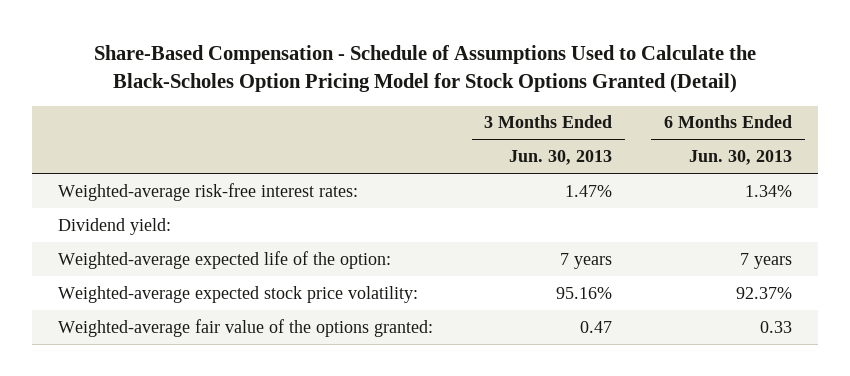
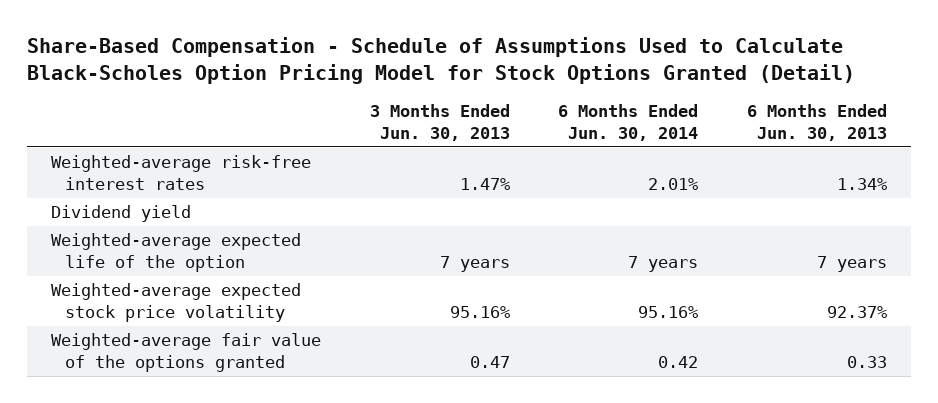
[93,45,756,93] Share-Based Compensation - Schedule of Assumptions Used to Calculate the Black-Scholes Option Pricing Model for Stock Options Granted (Detail) -> [26,37,855,85] Share-Based Compensation - Schedule of Assumptions Used to Calculate Black-Scholes Option Pricing Model for Stock Options Granted (Detail)
none -> [558,104,699,142] 6 Months Ended Jun. 30, 2014
[58,182,359,201] Weighted-average risk-free interest rates: -> [51,155,312,190] Weighted-average risk-free interest rates
[58,217,172,235] Dividend yield: -> [51,205,192,223] Dividend yield
[58,250,392,269] Weighted-average expected life of the option: -> [51,233,302,272] Weighted-average expected life of the option
[58,285,419,303] Weighted-average expected stock price volatility: -> [51,283,302,322] Weighted-average expected stock price volatility
[58,318,434,337] Weighted-average fair value of the options granted: -> [51,333,322,372] Weighted-average fair value of the options granted

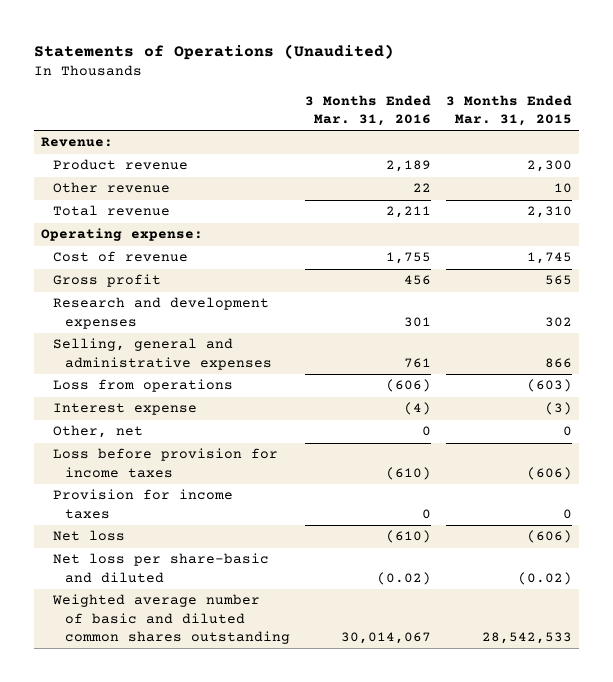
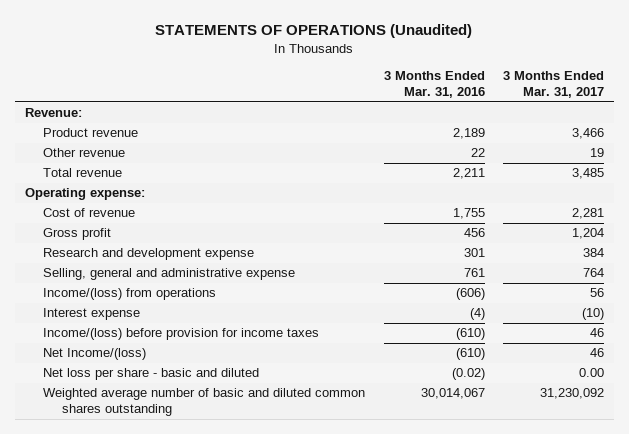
[33,43,394,60] Statements of Operations (Unaudited) -> [155,24,473,39] STATEMENTS OF OPERATIONS (Unaudited)
[445,94,572,126] 3 Months Ended Mar. 31, 2015 -> none
none -> [503,71,605,99] 3 Months Ended Mar. 31, 2017
[53,297,270,329] Research and development expenses -> [43,248,255,261] Research and development expense
[53,338,272,370] Selling, general and administrative expenses -> [43,268,296,281] Selling, general and administrative expense
[53,379,234,393] Loss from operations -> [43,288,217,301] Income/(loss) from operations
[53,425,144,439] Other, net -> none
[53,489,234,519] Provision for income taxes -> none
[53,448,279,478] Loss before provision for income taxes -> [43,328,320,341] Income/(loss) before provision for income taxes
[53,530,126,542] Net loss -> [43,348,147,361] Net Income/(loss)
[53,553,270,583] Net loss per share-basic and diluted -> [43,368,260,381] Net loss per share - basic and diluted

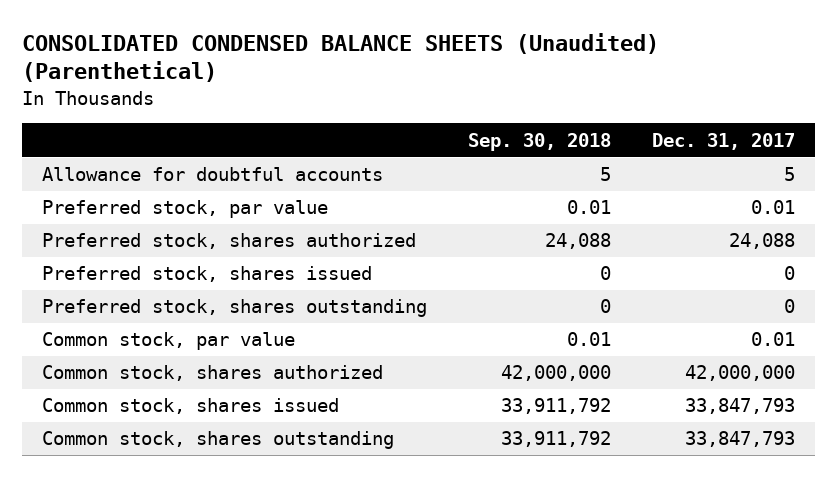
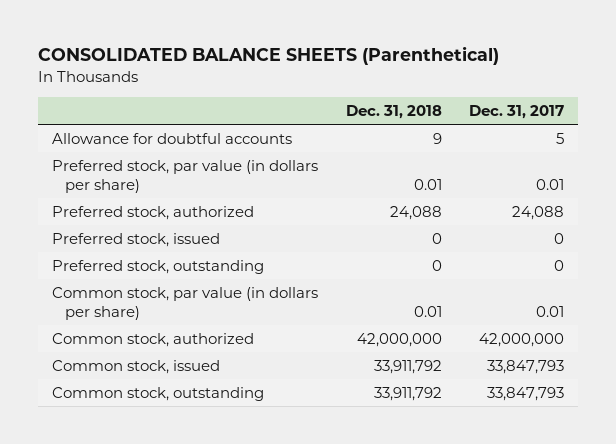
[21,32,659,83] CONSOLIDATED CONDENSED BALANCE SHEETS (Unaudited) (Parenthetical) -> [37,46,499,66] CONSOLIDATED BALANCE SHEETS (Parenthetical)
[467,132,611,151] Sep. 30, 2018 -> none
none -> [345,104,442,119] Dec. 31, 2018
[42,200,329,219] Preferred stock, par value -> [51,159,318,194] Preferred stock, par value (in dollars per share)
[42,233,417,250] Preferred stock, shares authorized -> [51,205,254,220] Preferred stock, authorized
[42,266,373,283] Preferred stock, shares issued -> [51,232,220,247] Preferred stock, issued
[42,299,428,318] Preferred stock, shares outstanding -> [51,259,264,274] Preferred stock, outstanding
[42,332,296,351] Common stock, par value -> [51,286,318,321] Common stock, par value (in dollars per share)
[42,365,384,382] Common stock, shares authorized -> [51,332,254,347] Common stock, authorized
[42,398,340,415] Common stock, shares issued -> [51,359,220,374] Common stock, issued
[42,431,395,450] Common stock, shares outstanding -> [51,386,264,401] Common stock, outstanding

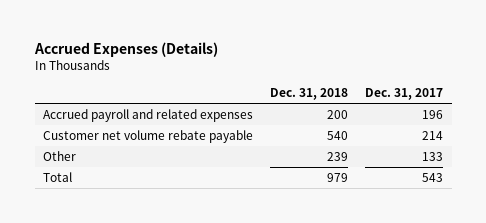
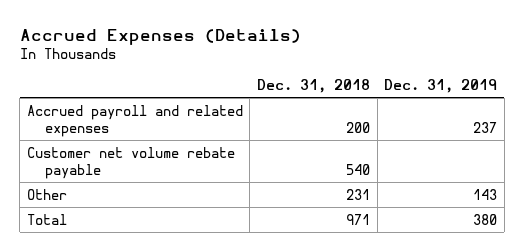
[365,88,444,101] Dec. 31, 2017 -> none
none -> [384,79,498,94] Dec. 31, 2019
[327,151,349,161] 239 -> [345,188,370,200] 231
[327,172,349,182] 979 -> [345,213,370,225] 971

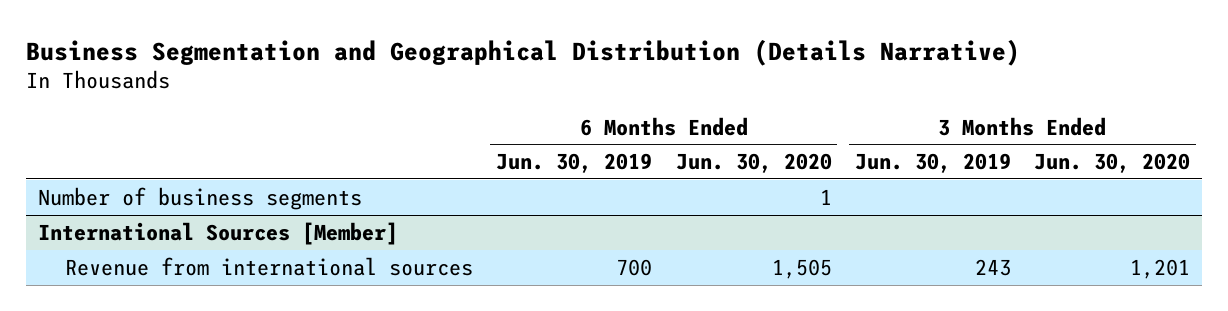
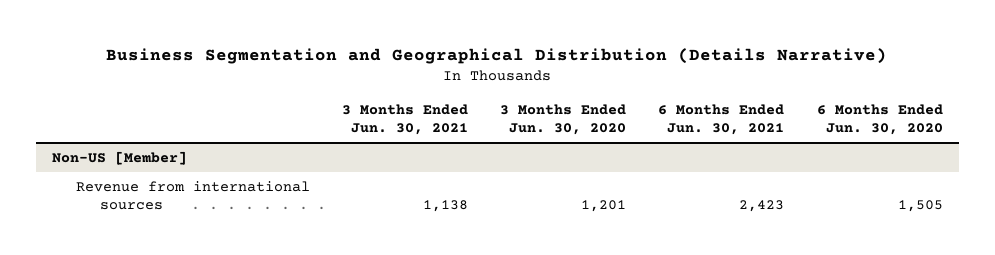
[496,153,653,174] Jun. 30, 2019 -> none
[854,153,1011,174] Jun. 30, 2019 -> none
none -> [342,104,469,136] 3 Months Ended Jun. 30, 2021
none -> [658,104,785,136] 6 Months Ended Jun. 30, 2021
[38,186,363,210] Number of business segments -> none
[38,221,399,245] International Sources [Member] -> [52,151,188,166] Non-US [Member]

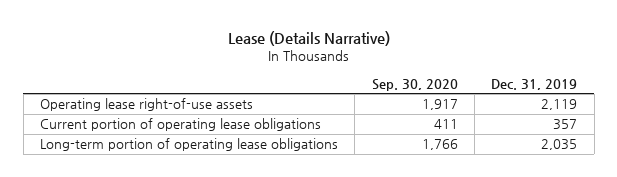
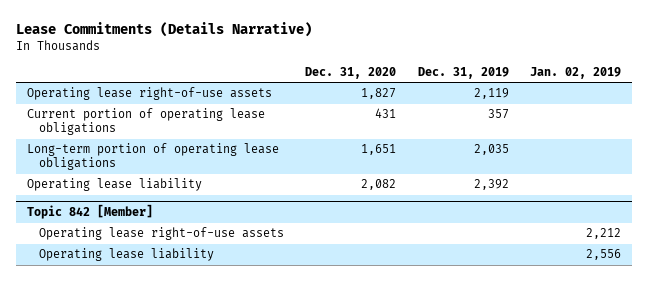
[227,31,390,47] Lease (Details Narrative) -> [15,21,312,37] Lease Commitments (Details Narrative)
[371,78,458,91] Sep. 30, 2020 -> none
none -> [305,66,397,79] Dec. 31, 2020
none -> [530,66,622,79] Jan. 02, 2019
none -> [26,178,202,192] Operating lease liability
none -> [26,204,153,220] Topic 842 [Member]
none -> [38,227,284,241] Operating lease right-of-use assets
none -> [38,248,214,262] Operating lease liability

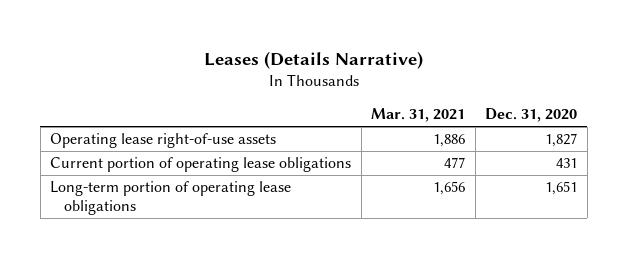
[15,21,312,37] Lease Commitments (Details Narrative) -> [203,50,423,69] Leases (Details Narrative)
[417,66,509,79] Dec. 31, 2019 -> none
[530,66,622,79] Jan. 02, 2019 -> none
none -> [371,108,466,123] Mar. 31, 2021
[26,178,202,192] Operating lease liability -> none
[26,204,153,220] Topic 842 [Member] -> none
[38,227,284,241] Operating lease right-of-use assets -> none
[38,248,214,262] Operating lease liability -> none

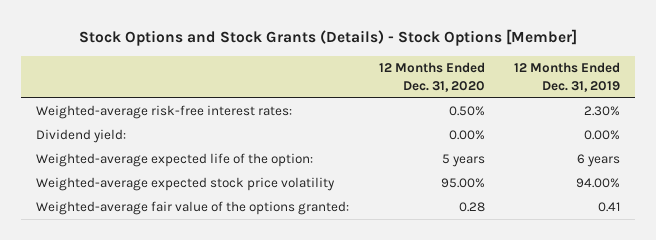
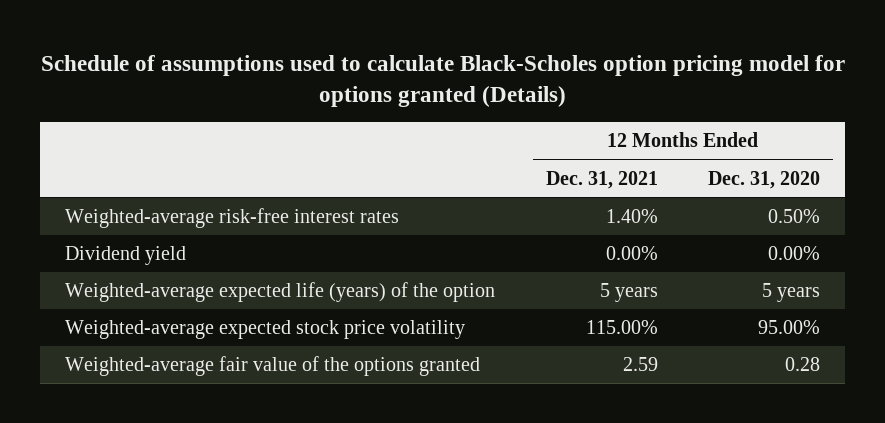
[79,29,578,47] Stock Options and Stock Grants (Details) - Stock Options [Member] -> [40,54,845,108] Schedule of assumptions used to calculate Black-Scholes option pricing model for options granted (Details)
[514,62,621,93] 12 Months Ended Dec. 31, 2019 -> none
none -> [545,170,658,189] Dec. 31, 2021
[36,105,293,120] Weighted-average risk-free interest rates: -> [65,208,400,229] Weighted-average risk-free interest rates
[36,129,127,144] Dividend yield: -> [65,246,187,266] Dividend yield
[36,153,314,168] Weighted-average expected life of the option: -> [65,282,496,303] Weighted-average expected life (years) of the option
[36,201,350,216] Weighted-average fair value of the options granted: -> [65,356,481,377] Weighted-average fair value of the options granted

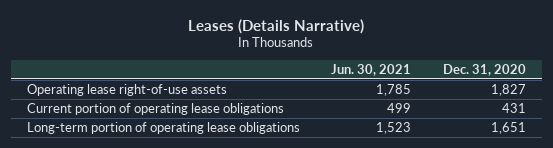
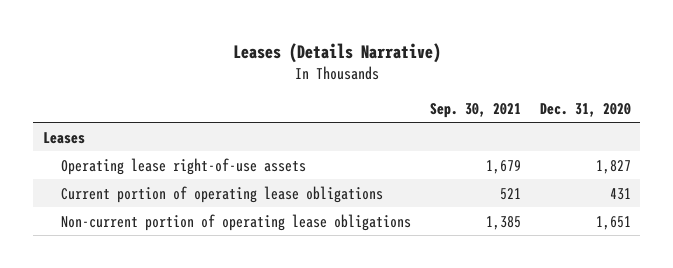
[331,63,412,76] Jun. 30, 2021 -> none
none -> [430,102,522,118] Sep. 30, 2021
none -> [42,131,85,144] Leases
[26,121,300,134] Long-term portion of operating lease obligations -> [61,213,412,231] Non-current portion of operating lease obligations

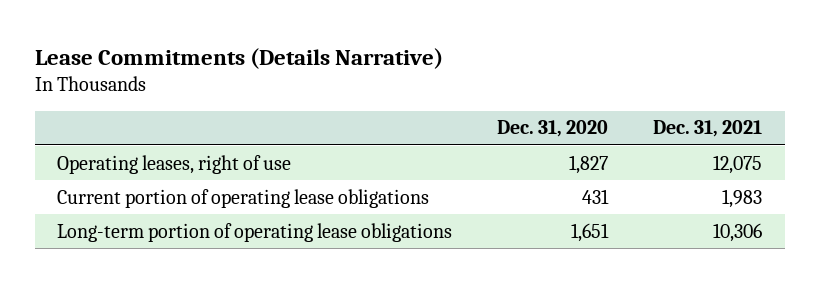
[232,42,441,63] Leases (Details Narrative) -> [34,48,443,70] Lease Commitments (Details Narrative)
[430,102,522,118] Sep. 30, 2021 -> none
none -> [653,120,763,138] Dec. 31, 2021
[42,131,85,144] Leases -> none
[61,157,307,175] Operating lease right-of-use assets -> [57,154,292,174] Operating leases, right of use
[61,213,412,231] Non-current portion of operating lease obligations -> [57,222,453,242] Long-term portion of operating lease obligations

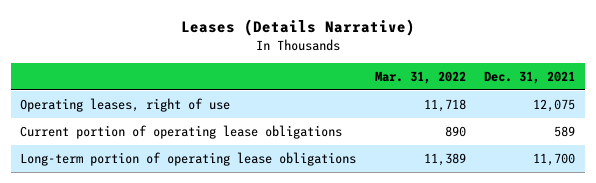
[34,48,443,70] Lease Commitments (Details Narrative) -> [180,18,415,36] Leases (Details Narrative)
[497,120,609,138] Dec. 31, 2020 -> none
none -> [374,70,466,84] Mar. 31, 2022
[722,188,763,208] 1,983 -> [554,126,576,138] 589
[713,222,763,242] 10,306 -> [533,153,576,167] 11,700

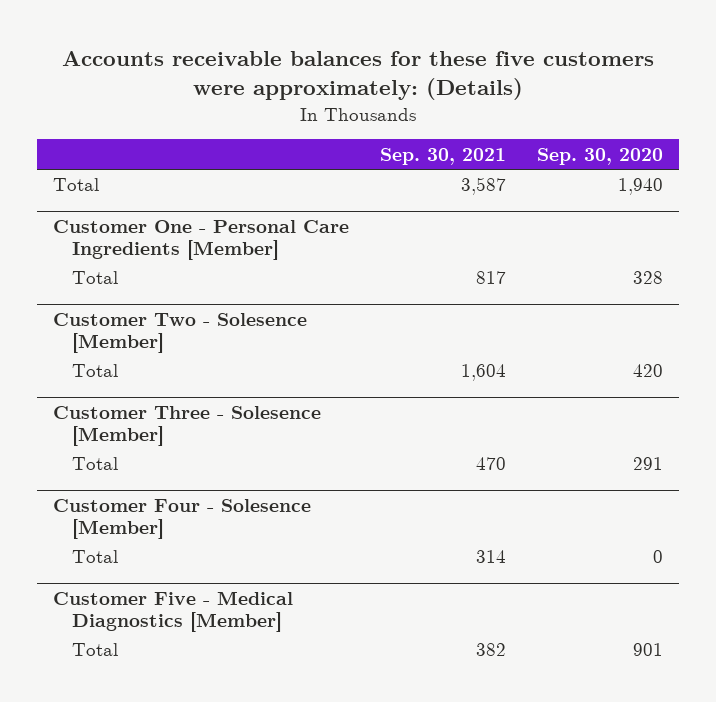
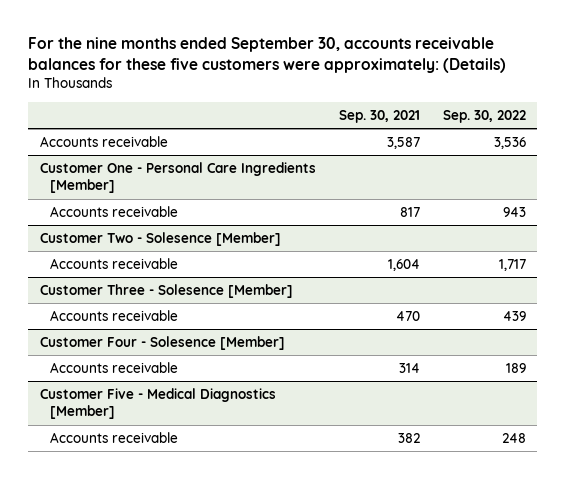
[61,51,654,101] Accounts receivable balances for these five customers were approximately: (Details) -> [28,37,507,74] For the nine months ended September 30, accounts receivable balances for these five customers were approximately: (Details)
[537,147,664,165] Sep. 30, 2020 -> none
none -> [442,109,526,123] Sep. 30, 2022
[52,178,99,192] Total -> [39,136,168,148] Accounts receivable
[71,271,118,285] Total -> [50,206,179,218] Accounts receivable
[71,364,118,378] Total -> [50,258,179,270] Accounts receivable
[71,457,118,471] Total -> [50,310,179,322] Accounts receivable
[71,550,118,564] Total -> [50,362,179,374] Accounts receivable
[71,643,118,657] Total -> [50,432,179,444] Accounts receivable

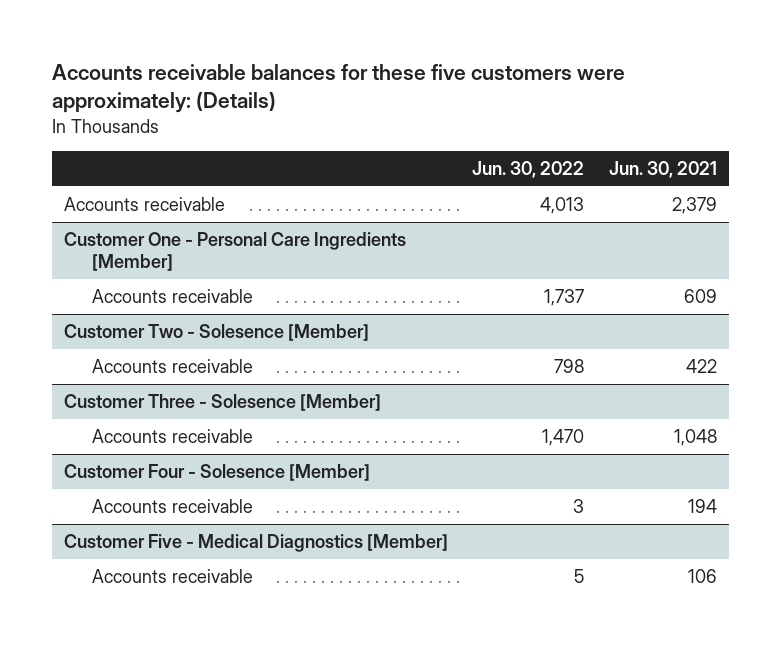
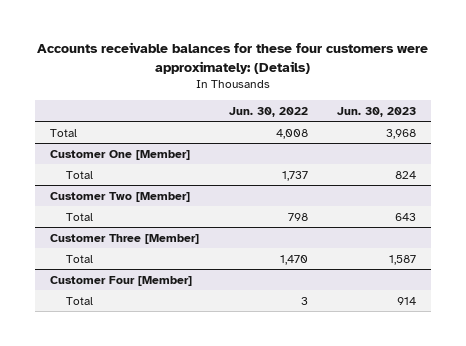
[51,63,625,114] Accounts receivable balances for these five customers were approximately: (Details) -> [37,42,429,75] Accounts receivable balances for these four customers were approximately: (Details)
[608,160,717,178] Jun. 30, 2021 -> none
none -> [337,106,417,117] Jun. 30, 2023
[63,196,225,211] Accounts receivable -> none
[63,533,448,552] Customer Five - Medical Diagnostics [Member] -> none
[92,568,254,583] Accounts receivable -> none
none -> [49,128,77,137] Total
[63,231,406,271] Customer One - Personal Care Ingredients [Member] -> [49,149,190,160] Customer One [Member]
[92,288,254,303] Accounts receivable -> [65,170,93,179] Total
[63,323,369,341] Customer Two - Solesence [Member] -> [49,191,190,202] Customer Two [Member]
[92,358,254,373] Accounts receivable -> [65,212,93,221] Total
[63,393,381,411] Customer Three - Solesence [Member] -> [49,233,199,244] Customer Three [Member]
[92,428,254,443] Accounts receivable -> [65,254,93,263] Total
[63,463,370,481] Customer Four - Solesence [Member] -> [49,275,192,286] Customer Four [Member]
[92,498,254,513] Accounts receivable -> [65,296,93,305] Total

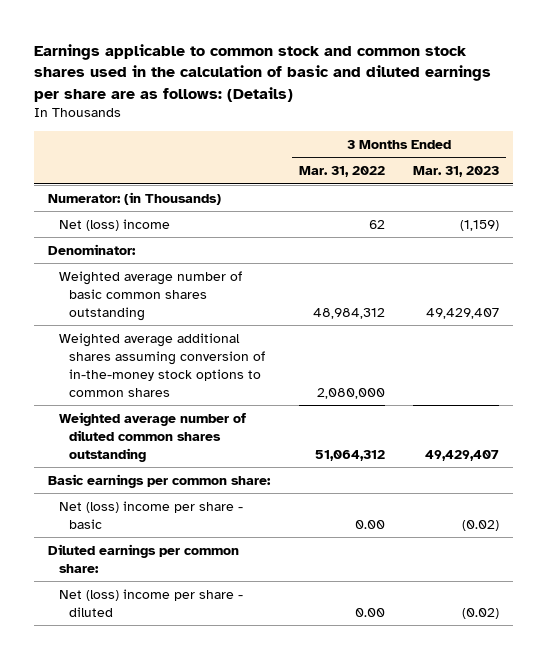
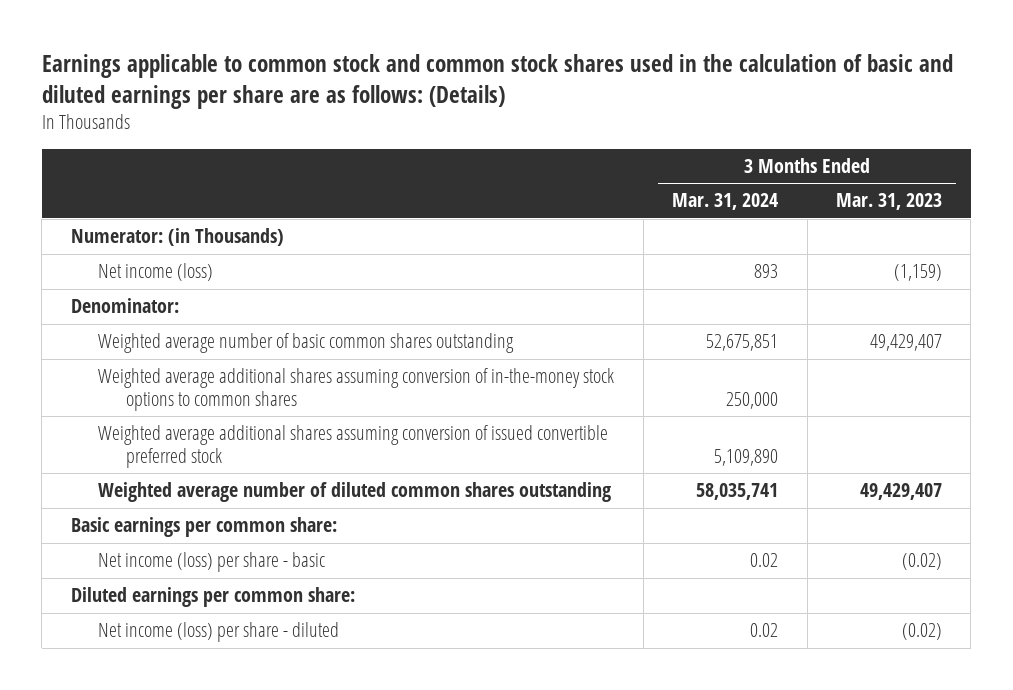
[298,166,385,178] Mar. 31, 2022 -> none
none -> [672,193,779,211] Mar. 31, 2024
[58,218,170,231] Net (loss) income -> [98,263,214,282] Net income (loss)
none -> [98,425,609,469] Weighted average additional shares assuming conversion of issued convertible preferred stock
[58,500,243,529] Net (loss) income per share - basic -> [98,552,326,573] Net income (loss) per share - basic
[58,588,243,617] Net (loss) income per share - diluted -> [98,622,340,643] Net income (loss) per share - diluted

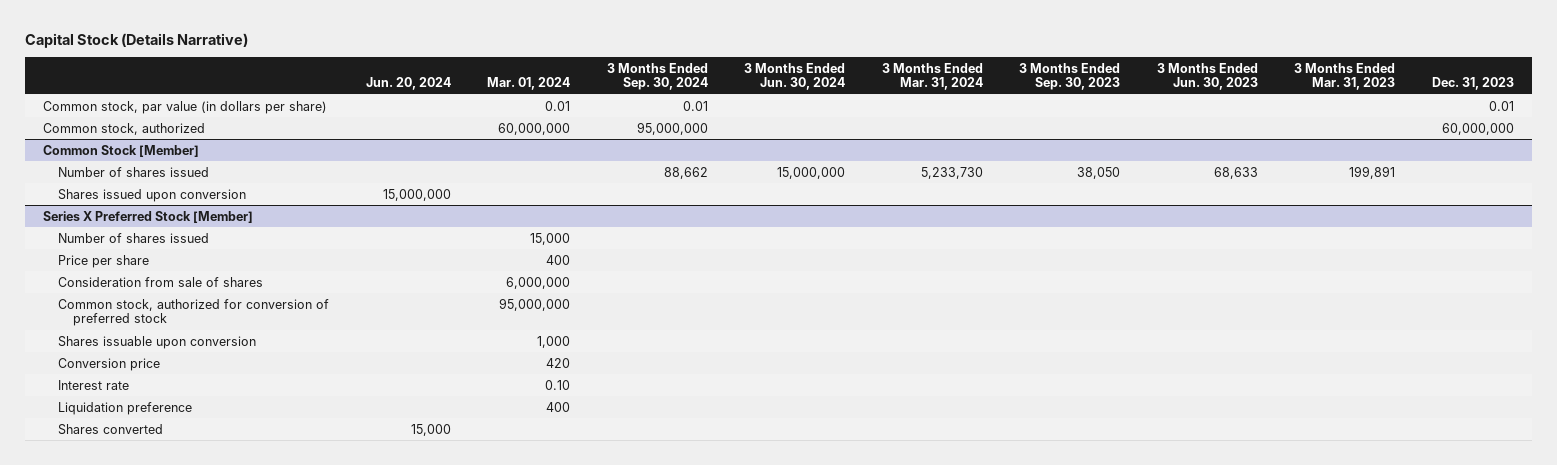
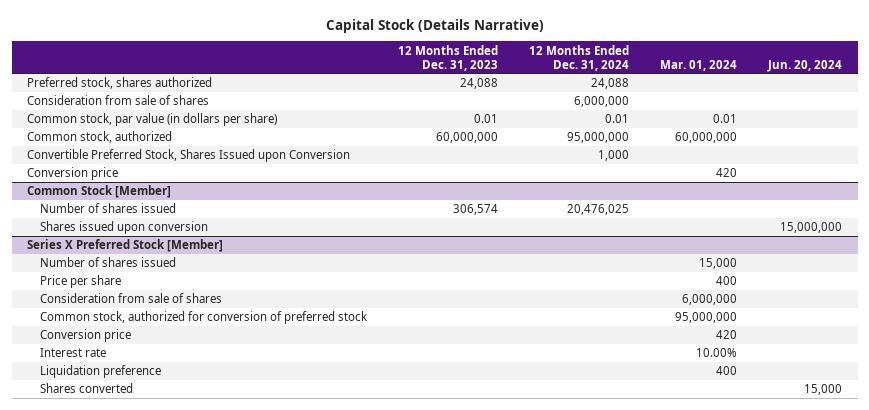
[606,62,708,91] 3 Months Ended Sep. 30, 2024 -> none
[744,62,846,91] 3 Months Ended Jun. 30, 2024 -> none
[881,62,983,91] 3 Months Ended Mar. 31, 2024 -> none
[1019,62,1121,91] 3 Months Ended Sep. 30, 2023 -> none
[1156,62,1258,91] 3 Months Ended Jun. 30, 2023 -> none
[1294,62,1396,91] 3 Months Ended Mar. 31, 2023 -> none
[1431,77,1514,91] Dec. 31, 2023 -> none
none -> [397,44,498,71] 12 Months Ended Dec. 31, 2023
none -> [528,44,629,71] 12 Months Ended Dec. 31, 2024
none -> [27,77,213,90] Preferred stock, shares authorized
none -> [27,95,210,106] Consideration from sale of shares
none -> [27,149,351,163] Convertible Preferred Stock, Shares Issued upon Conversion
none -> [27,167,119,181] Conversion price
[57,335,256,349] Shares issuable upon conversion -> none
[545,379,571,390] 0.10 -> [696,348,738,358] 10.00%

